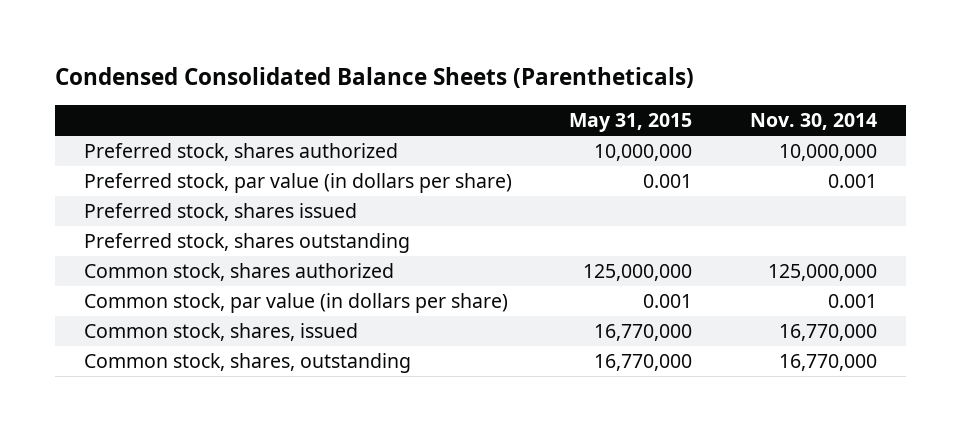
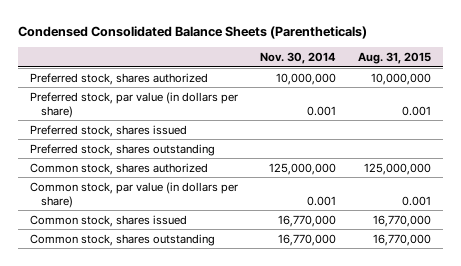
[569,113,693,133] May 31, 2015 -> none
none -> [358,52,432,65] Aug. 31, 2015
[83,323,358,342] Common stock, shares, issued -> [29,214,187,227] Common stock, shares issued
[83,353,411,374] Common stock, shares, outstanding -> [29,233,215,246] Common stock, shares outstanding

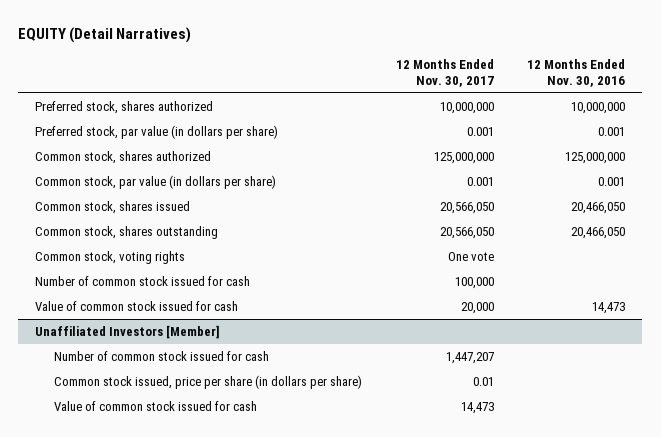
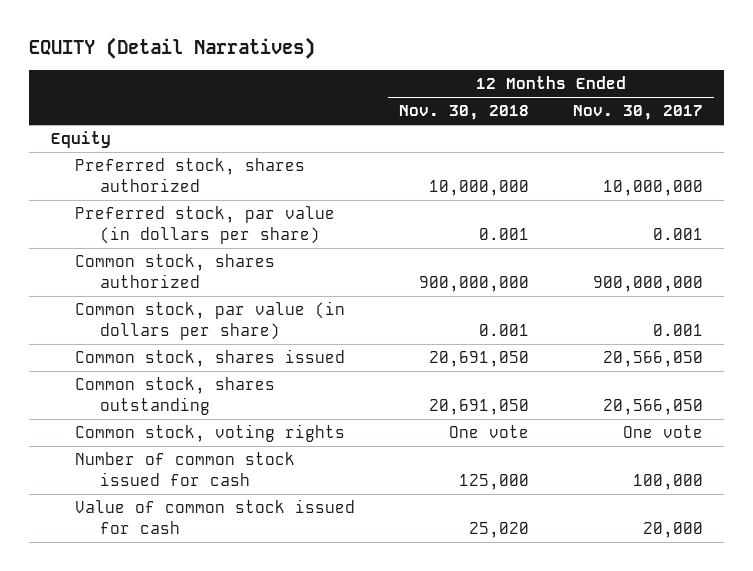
[527,58,626,87] 12 Months Ended Nov. 30, 2016 -> none
none -> [398,105,529,121] Nov. 30, 2018
none -> [50,131,111,149] Equity
[433,151,494,164] 125,000,000 -> [592,275,703,292] 900,000,000
[35,324,221,339] Unaffiliated Investors [Member] -> none
[53,350,269,361] Number of common stock issued for cash -> none
[53,374,362,389] Common stock issued, price per share (in dollars per share) -> none
[53,400,257,411] Value of common stock issued for cash -> none

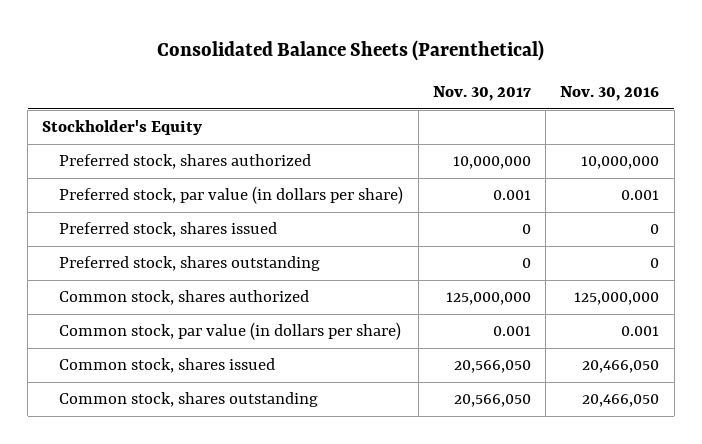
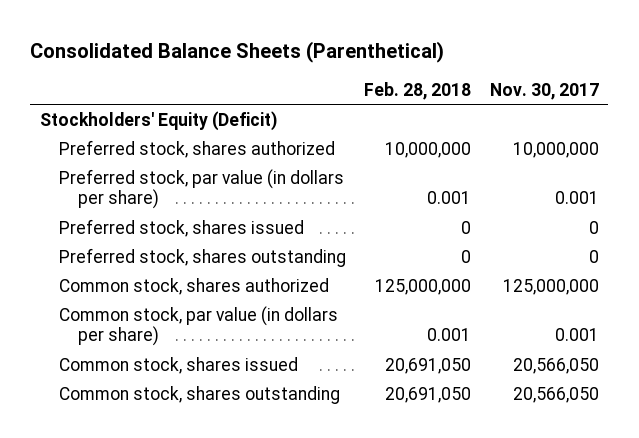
[560,86,660,102] Nov. 30, 2016 -> none
none -> [364,82,472,101] Feb. 28, 2018
[42,120,203,136] Stockholder's Equity -> [39,110,277,131] Stockholders' Equity (Deficit)

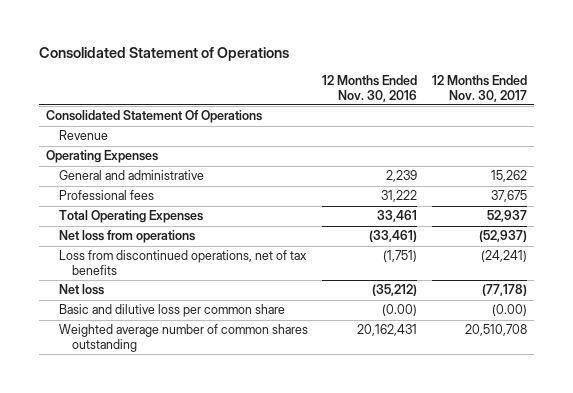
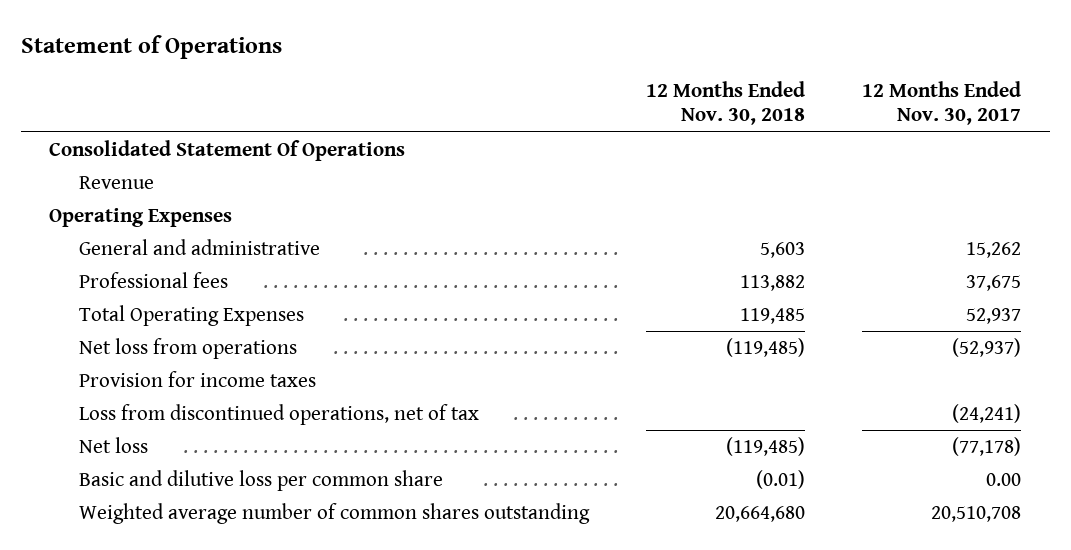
[38,47,289,62] Consolidated Statement of Operations -> [20,34,282,59] Statement of Operations
[322,74,418,102] 12 Months Ended Nov. 30, 2016 -> none
none -> [646,80,806,126] 12 Months Ended Nov. 30, 2018
none -> [79,371,317,388] Provision for income taxes
[58,250,307,276] Loss from discontinued operations, net of tax benefits -> [79,404,480,426] Loss from discontinued operations, net of tax
[491,304,527,317] (0.00) -> [986,473,1022,487] 0.00

